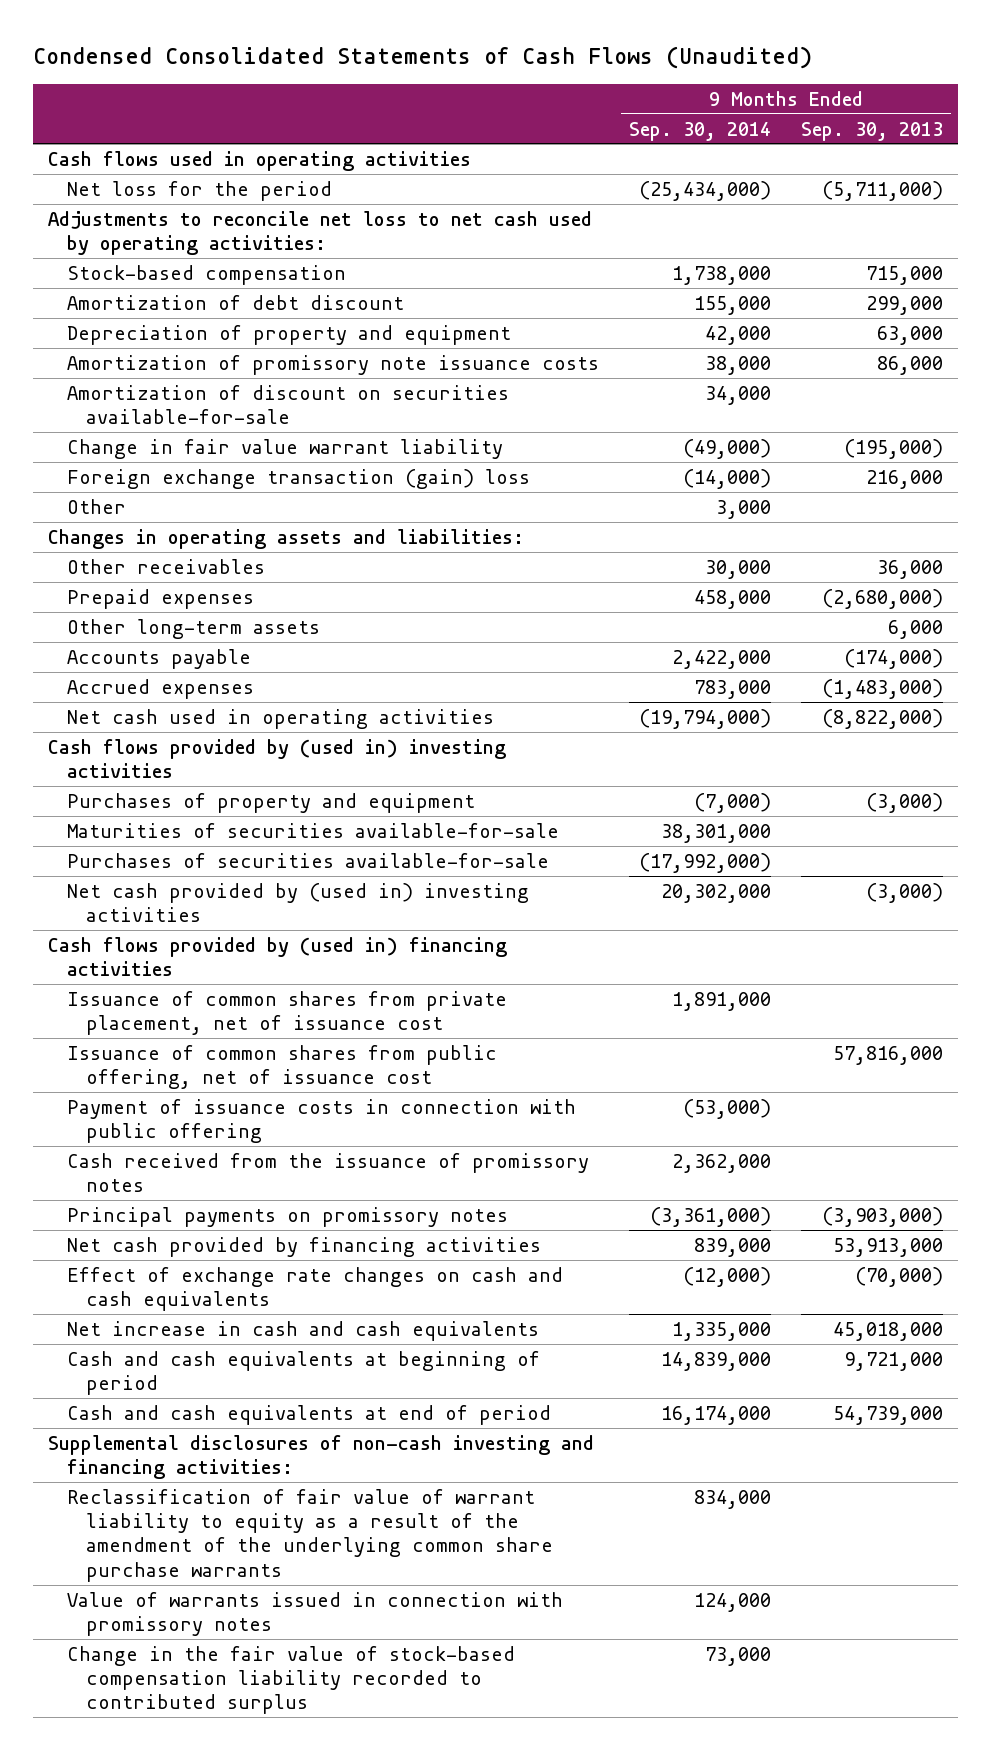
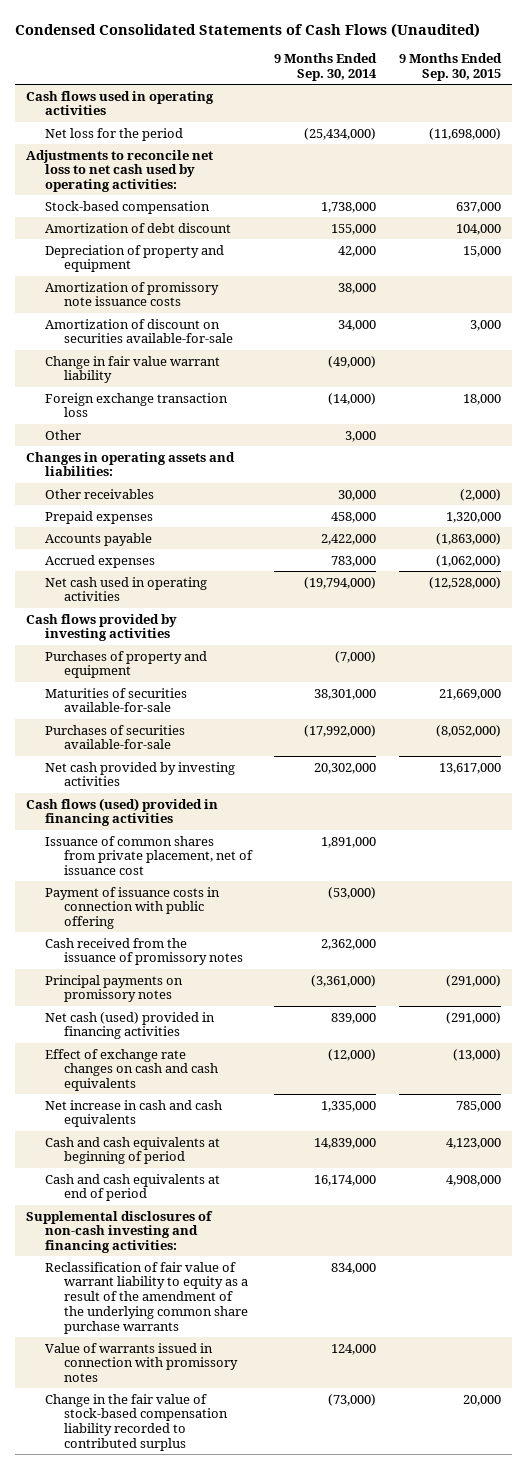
[800,121,943,141] Sep. 30, 2013 -> none
none -> [399,53,503,81] 9 Months Ended Sep. 30, 2015
[66,468,530,489] Foreign exchange transaction (gain) loss -> [45,392,229,418] Foreign exchange transaction loss
[66,618,320,639] Other long-term assets -> none
[48,738,507,779] Cash flows provided by (used in) investing activities -> [26,613,178,642] Cash flows provided by investing activities
[66,882,529,923] Net cash provided by (used in) investing activities -> [45,761,236,787] Net cash provided by investing activities
[48,936,508,977] Cash flows provided by (used in) financing activities -> [26,797,219,827] Cash flows (used) provided in financing activities
[66,1044,497,1090] Issuance of common shares from public offering, net of issuance cost -> none
[66,1236,541,1257] Net cash provided by financing activities -> [45,1011,216,1040] Net cash (used) provided in financing activities
[704,1646,771,1666] 73,000 -> [328,1393,377,1406] (73,000)

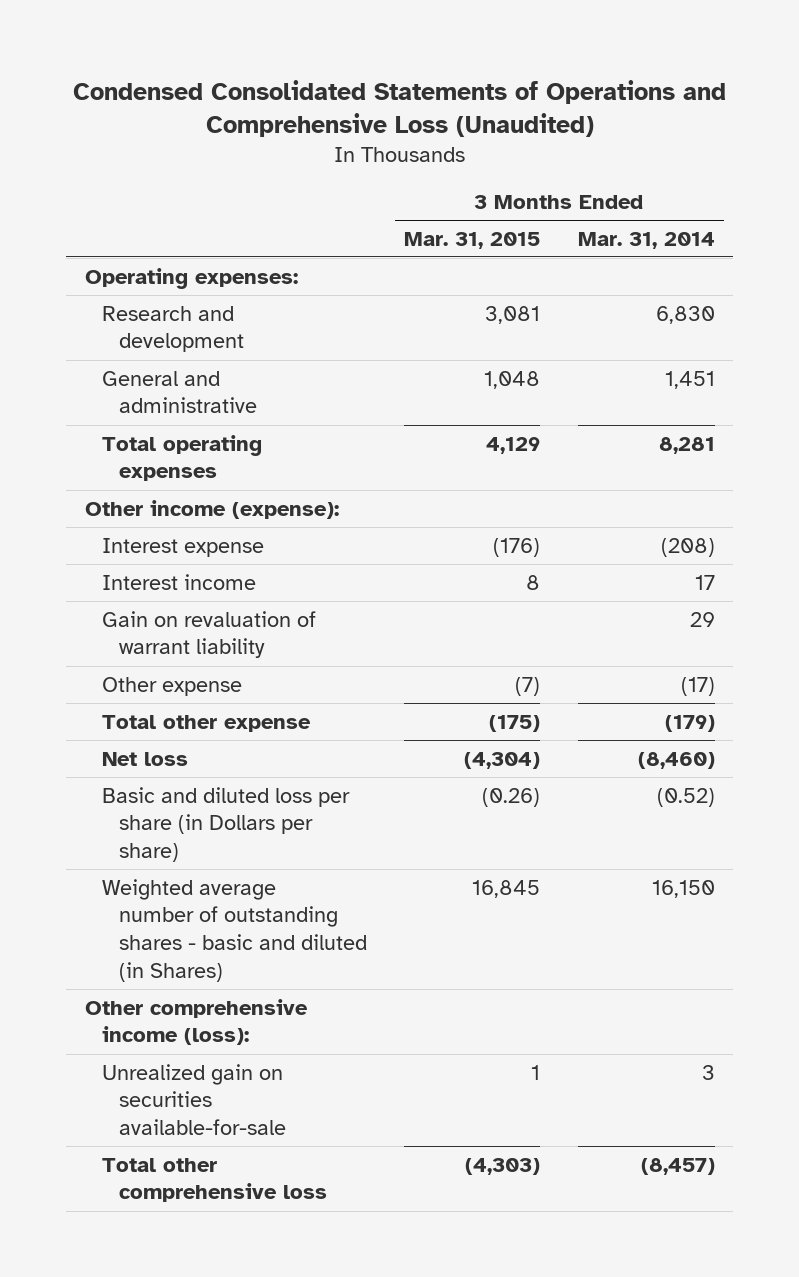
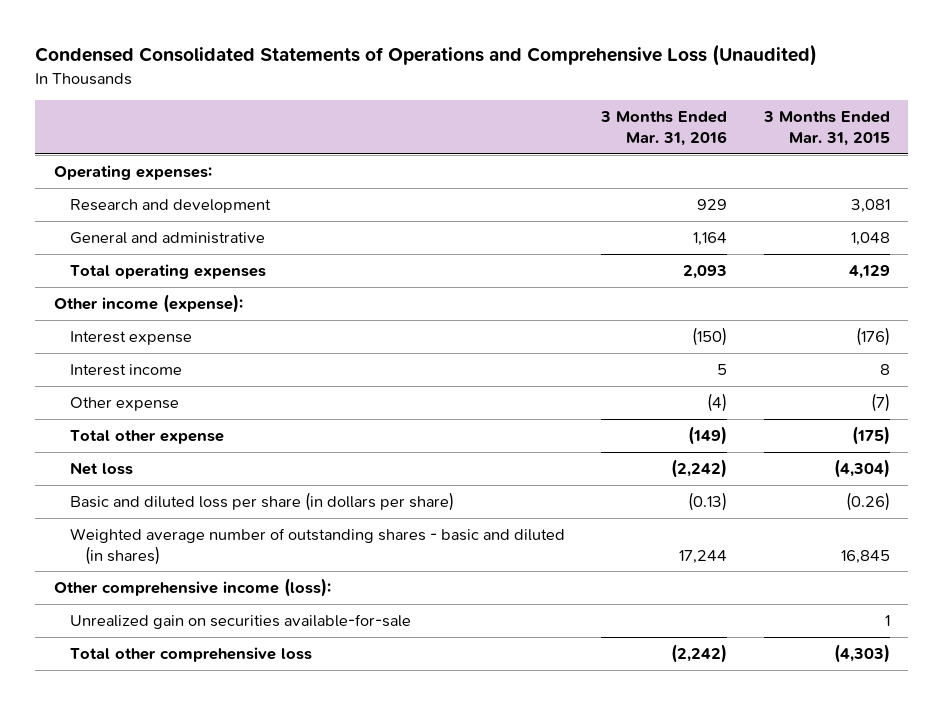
[577,231,715,249] Mar. 31, 2014 -> none
none -> [600,111,728,146] 3 Months Ended Mar. 31, 2016
[102,610,317,659] Gain on revaluation of warrant liability -> none
[102,786,351,863] Basic and diluted loss per share (in Dollars per share) -> [69,492,454,512] Basic and diluted loss per share (in dollars per share)
[102,878,368,983] Weighted average number of outstanding shares - basic and diluted (in Shares) -> [69,528,565,565] Weighted average number of outstanding shares - basic and diluted (in shares)

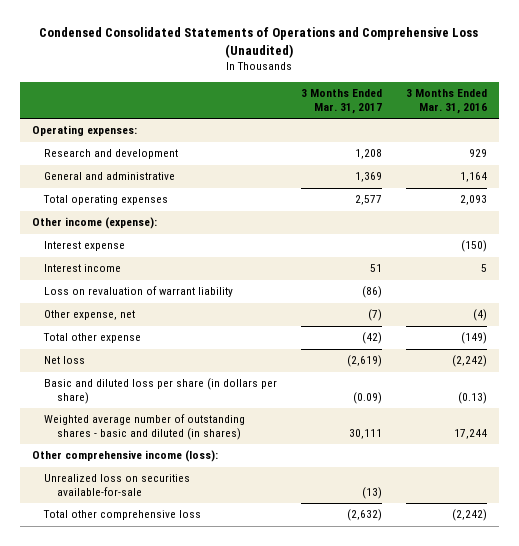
[763,111,891,146] 3 Months Ended Mar. 31, 2015 -> none
none -> [301,88,383,114] 3 Months Ended Mar. 31, 2017
none -> [44,286,234,298] Loss on revaluation of warrant liability
[69,397,179,412] Other expense -> [44,310,136,321] Other expense, net
[69,614,411,630] Unrealized gain on securities available-for-sale -> [44,474,191,497] Unrealized loss on securities available-for-sale

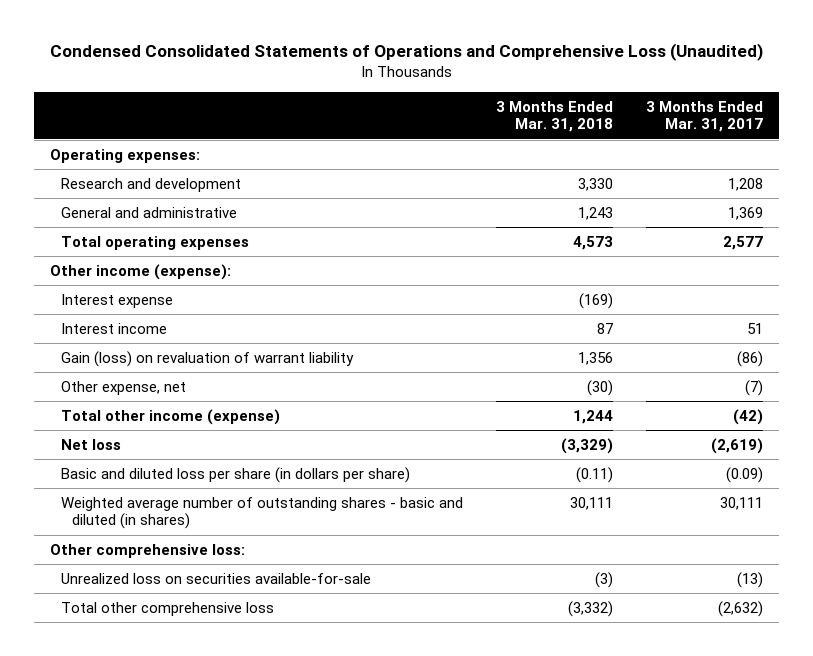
[405,88,487,114] 3 Months Ended Mar. 31, 2016 -> none
none -> [496,100,614,133] 3 Months Ended Mar. 31, 2018
[44,286,234,298] Loss on revaluation of warrant liability -> [61,350,355,367] Gain (loss) on revaluation of warrant liability
[43,333,142,344] Total other expense -> [61,408,281,425] Total other income (expense)
[31,450,218,463] Other comprehensive income (loss): -> [50,543,246,558] Other comprehensive loss:

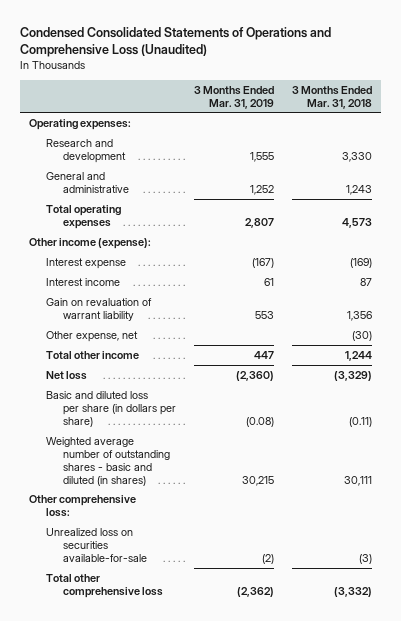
[645,100,763,133] 3 Months Ended Mar. 31, 2017 -> none
none -> [194,85,275,109] 3 Months Ended Mar. 31, 2019
[61,350,355,367] Gain (loss) on revaluation of warrant liability -> [46,297,153,321] Gain on revaluation of warrant liability
[61,408,281,425] Total other income (expense) -> [46,350,140,359] Total other income

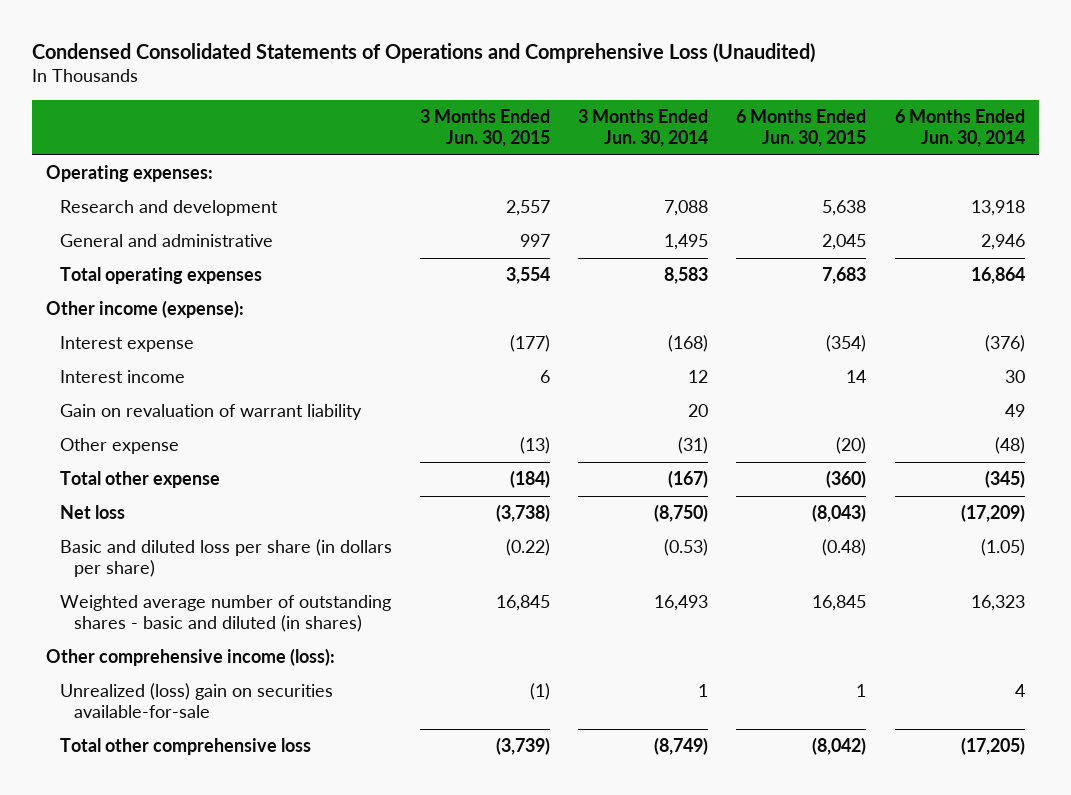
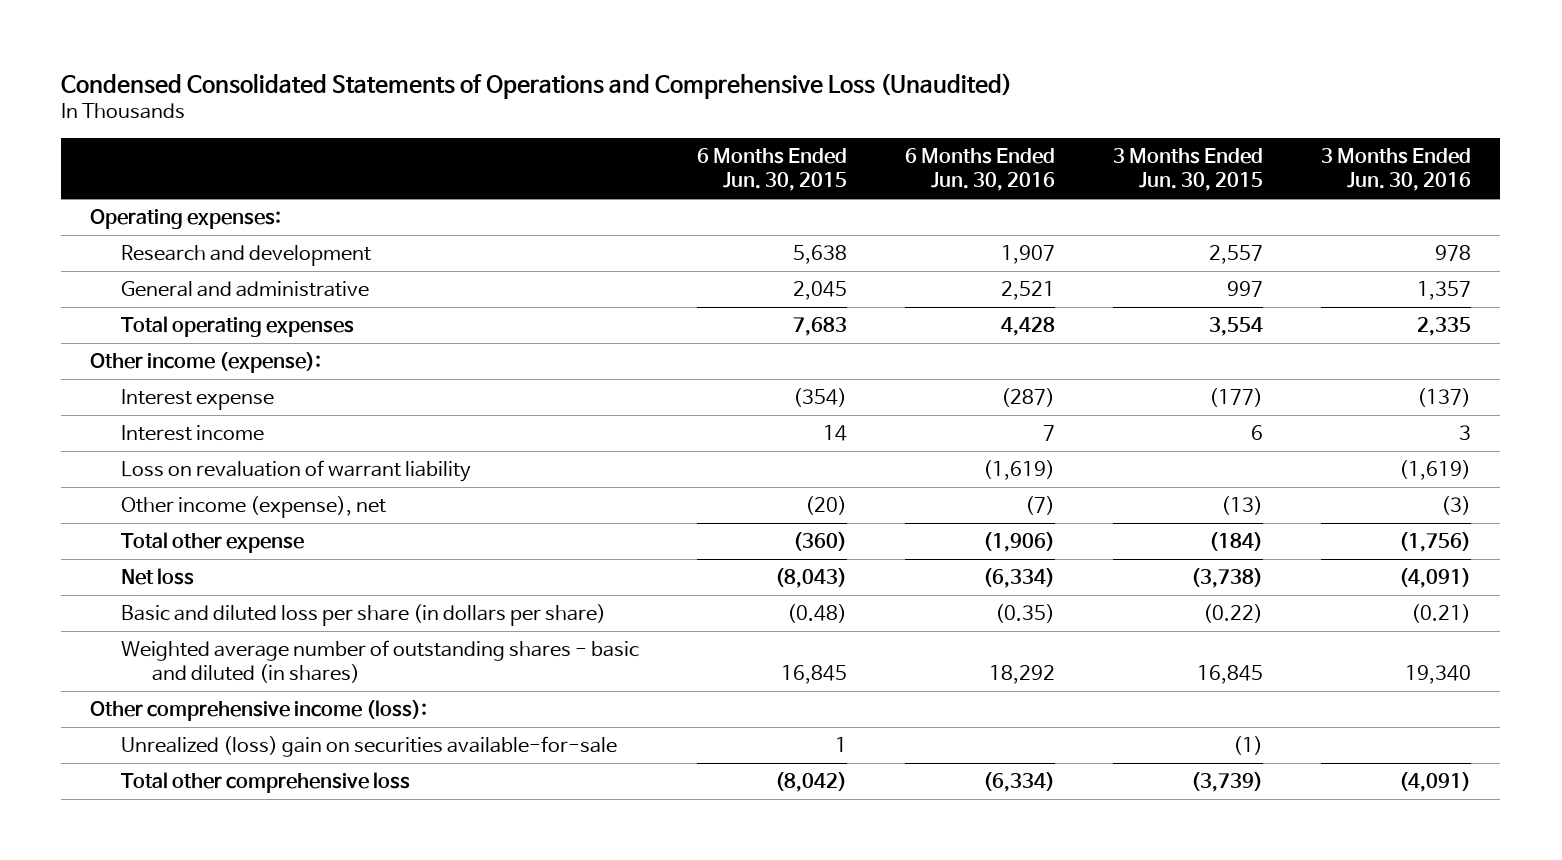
[578,108,709,148] 3 Months Ended Jun. 30, 2014 -> none
[894,108,1025,148] 6 Months Ended Jun. 30, 2014 -> none
none -> [905,148,1056,191] 6 Months Ended Jun. 30, 2016
none -> [1321,148,1472,191] 3 Months Ended Jun. 30, 2016
[60,404,363,421] Gain on revaluation of warrant liability -> [121,460,472,483] Loss on revaluation of warrant liability
[60,438,180,455] Other expense -> [121,496,387,519] Other income (expense), net

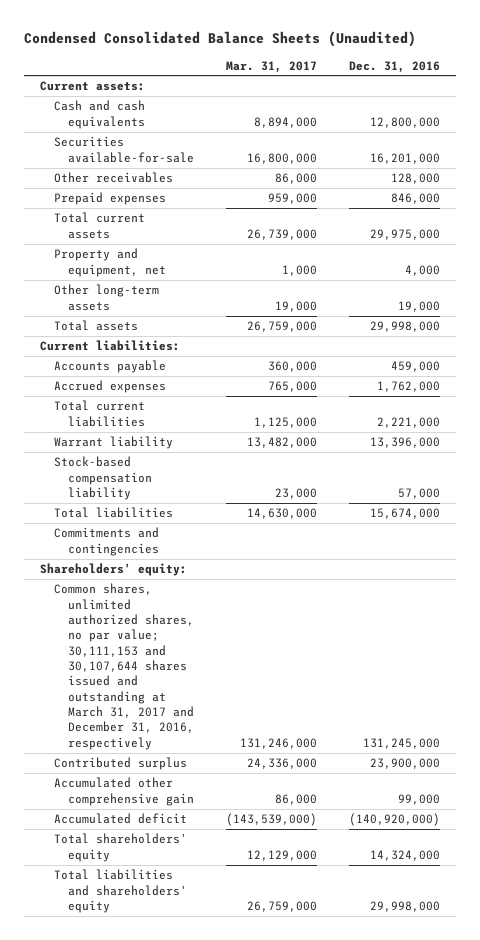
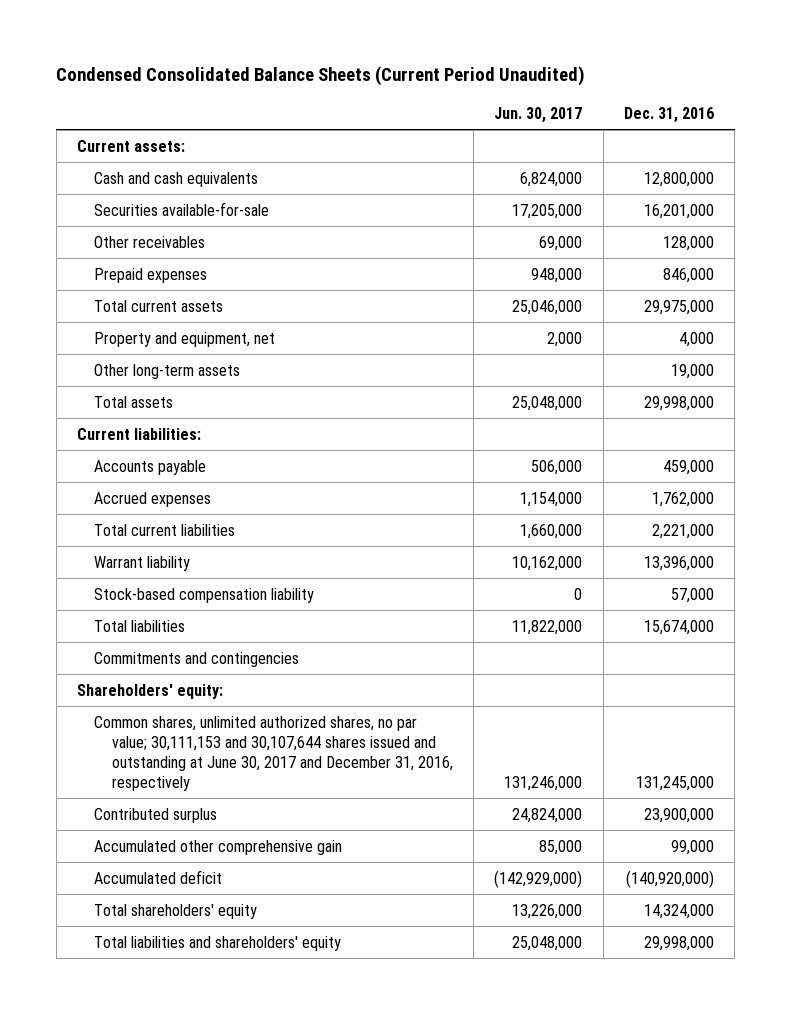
[24,31,417,48] Condensed Consolidated Balance Sheets (Unaudited) -> [56,66,586,87] Condensed Consolidated Balance Sheets (Current Period Unaudited)
[225,60,317,73] Mar. 31, 2017 -> none
none -> [494,107,583,124] Jun. 30, 2017
[54,583,195,750] Common shares, unlimited authorized shares, no par value; 30,111,153 and 30,107,644 shares issued and outstanding at March 31, 2017 and December 31, 2016, respectively -> [94,715,453,792] Common shares, unlimited authorized shares, no par value; 30,111,153 and 30,107,644 shares issued and outstanding at June 30, 2017 and December 31, 2016, respectively

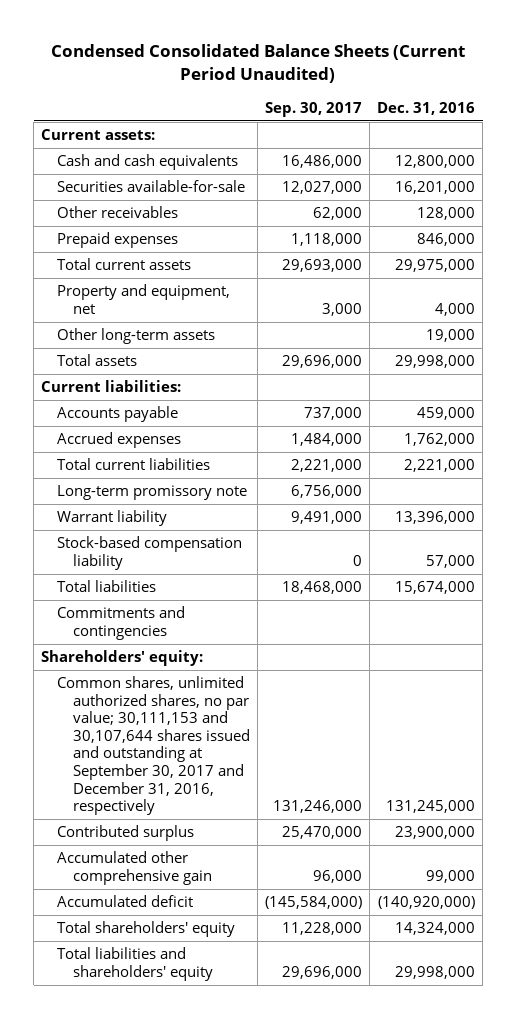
[494,107,583,124] Jun. 30, 2017 -> none
none -> [265,101,363,117] Sep. 30, 2017
none -> [57,485,248,501] Long-term promissory note
[94,715,453,792] Common shares, unlimited authorized shares, no par value; 30,111,153 and 30,107,644 shares issued and outstanding at June 30, 2017 and December 31, 2016, respectively -> [57,676,251,816] Common shares, unlimited authorized shares, no par value; 30,111,153 and 30,107,644 shares issued and outstanding at September 30, 2017 and December 31, 2016, respectively

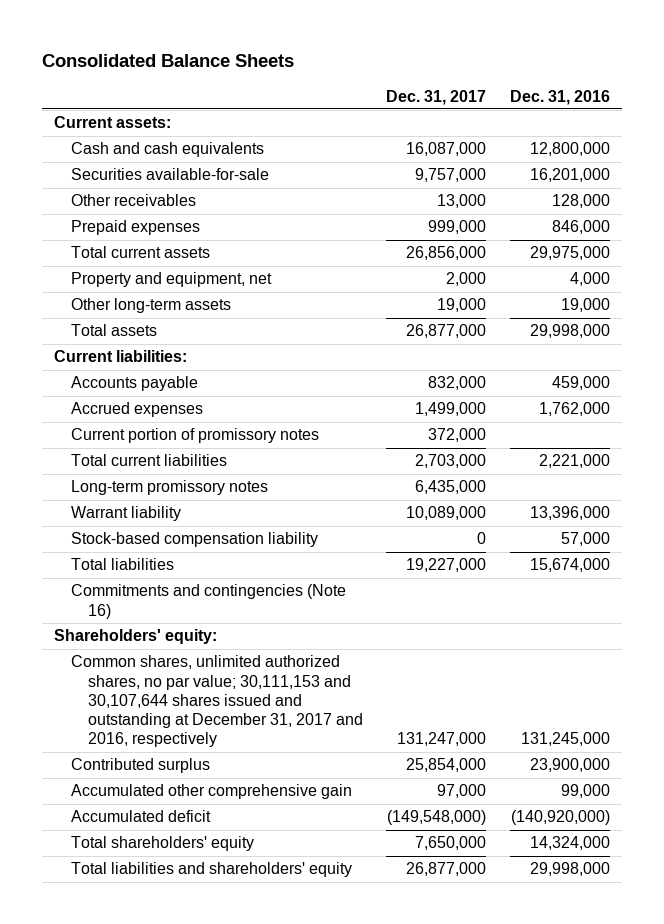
[51,43,466,83] Condensed Consolidated Balance Sheets (Current Period Unaudited) -> [42,54,295,68] Consolidated Balance Sheets
[265,101,363,117] Sep. 30, 2017 -> none
none -> [386,89,487,105] Dec. 31, 2017
none -> [70,428,319,444] Current portion of promissory notes
[57,485,248,501] Long-term promissory note -> [70,480,268,496] Long-term promissory notes
[57,606,186,640] Commitments and contingencies -> [70,584,346,619] Commitments and contingencies (Note 16)
[57,676,251,816] Common shares, unlimited authorized shares, no par value; 30,111,153 and 30,107,644 shares issued and outstanding at September 30, 2017 and December 31, 2016, respectively -> [70,655,363,748] Common shares, unlimited authorized shares, no par value; 30,111,153 and 30,107,644 shares issued and outstanding at December 31, 2017 and 2016, respectively

